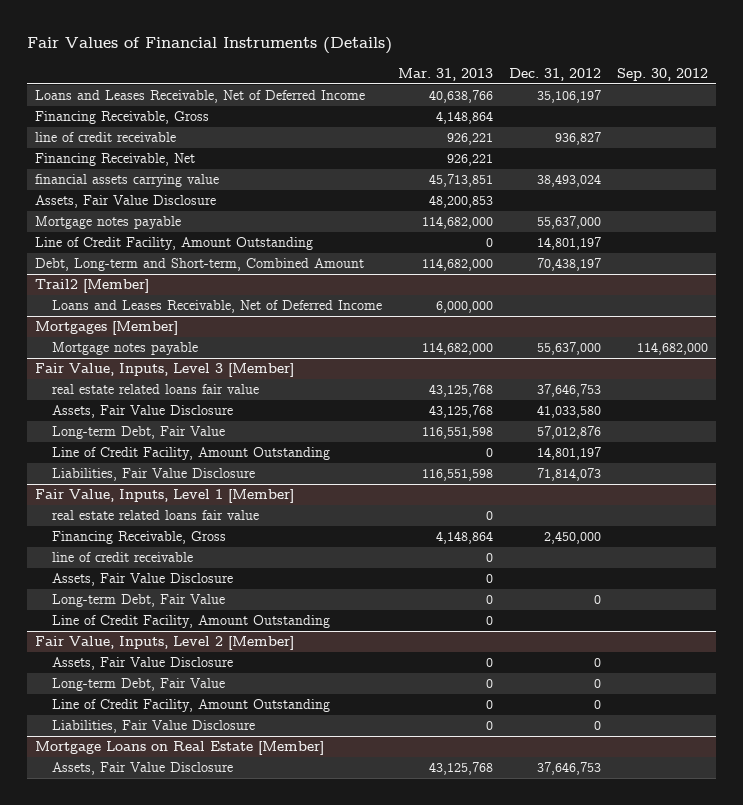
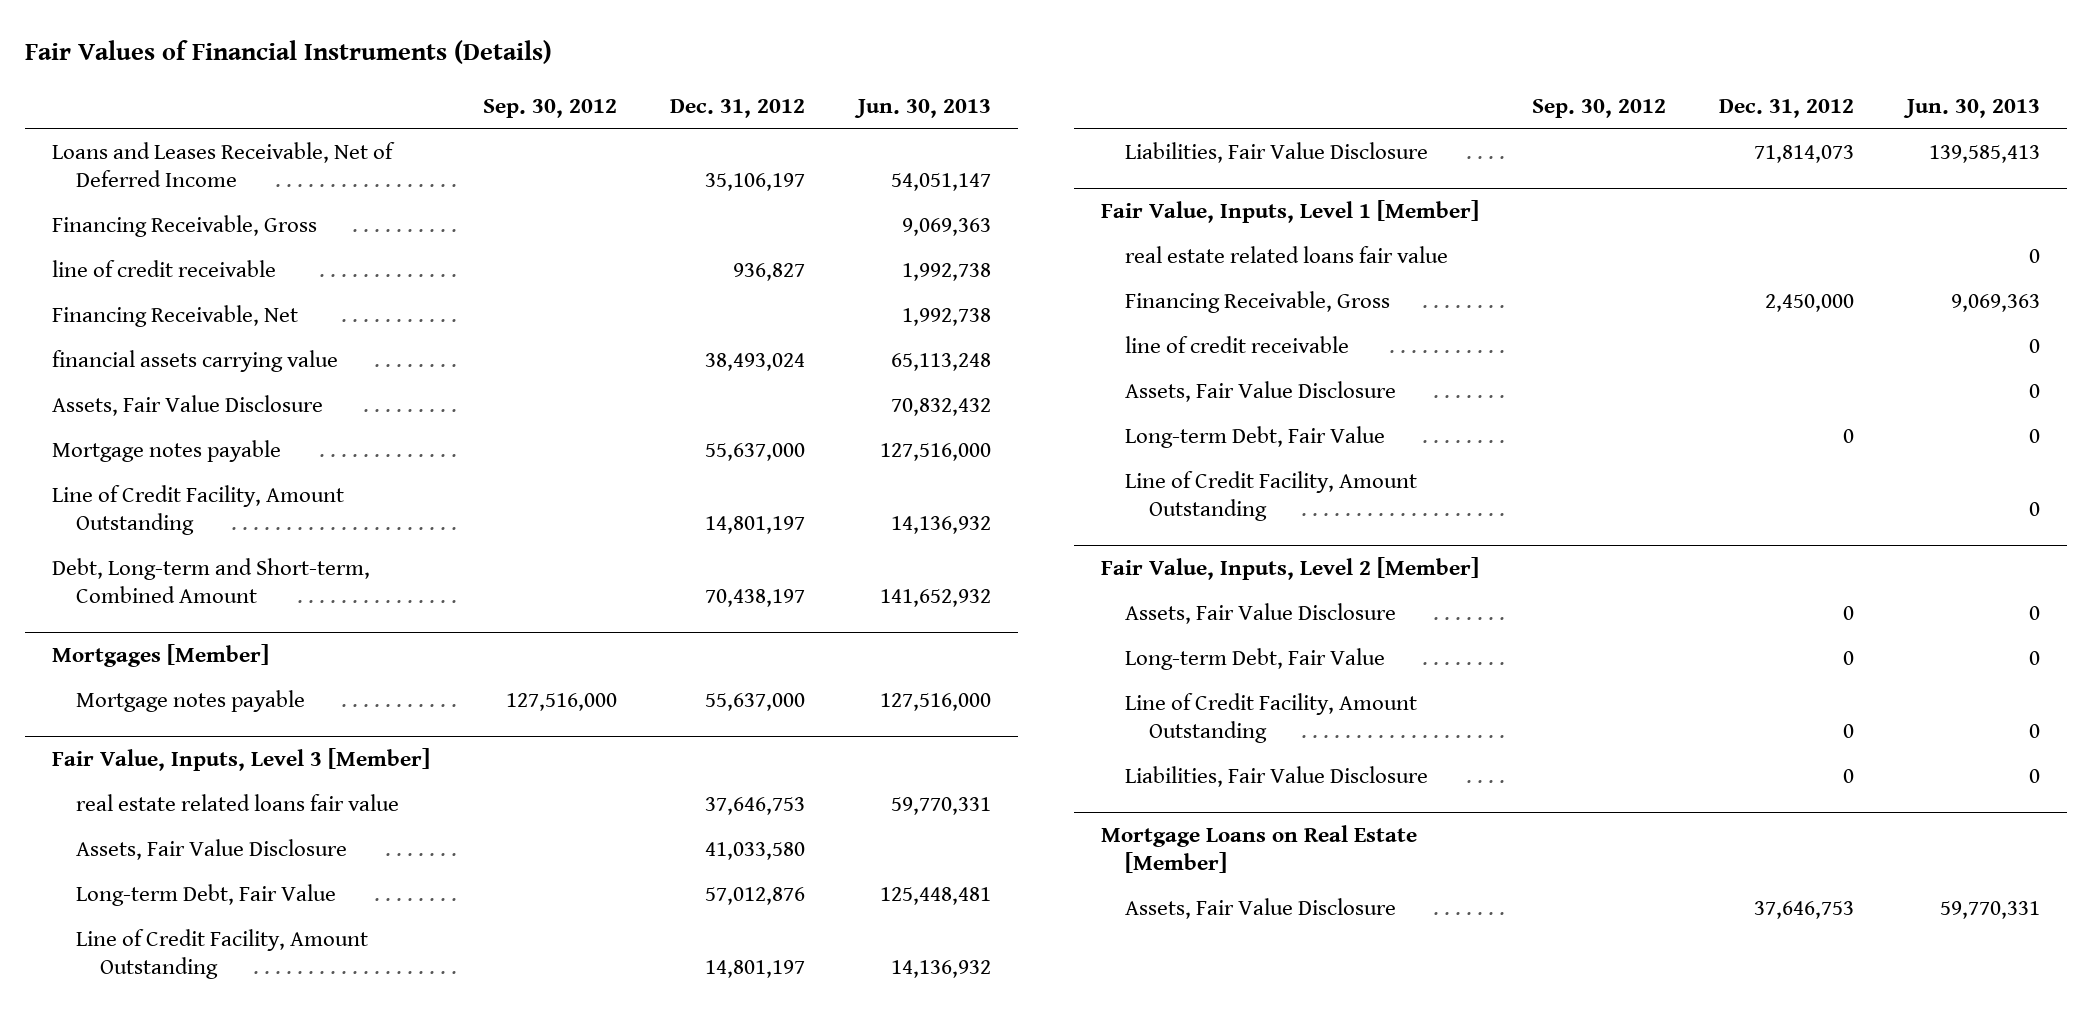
[398,67,494,81] Mar. 31, 2013 -> none
none -> [854,98,992,118] Jun. 30, 2013
[34,279,149,294] Trail2 [Member] -> none
[52,300,383,314] Loans and Leases Receivable, Net of Deferred Income -> none
[637,342,709,356] 114,682,000 -> [506,692,618,711] 127,516,000

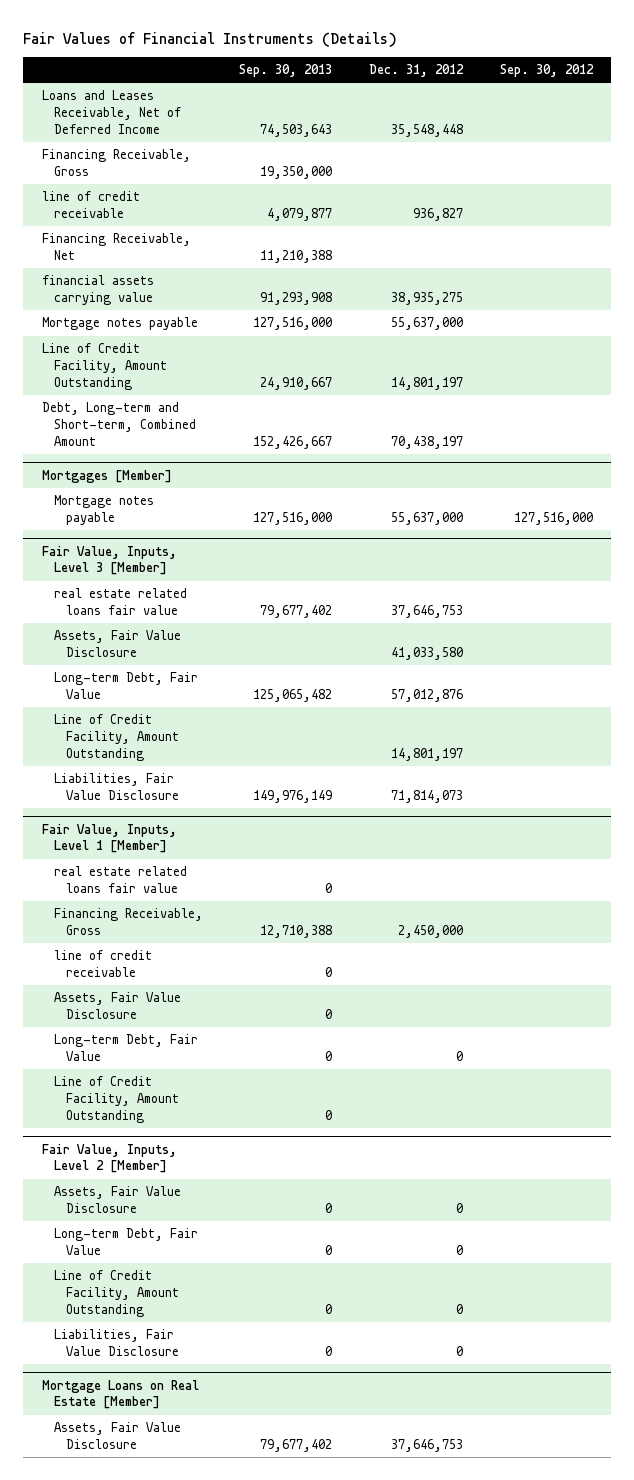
[854,98,992,118] Jun. 30, 2013 -> none
none -> [239,63,333,77] Sep. 30, 2013
[705,172,806,191] 35,106,197 -> [391,123,464,137] 35,548,448
[52,394,324,416] Assets, Fair Value Disclosure -> none
[705,352,806,371] 38,493,024 -> [391,292,464,306] 38,935,275

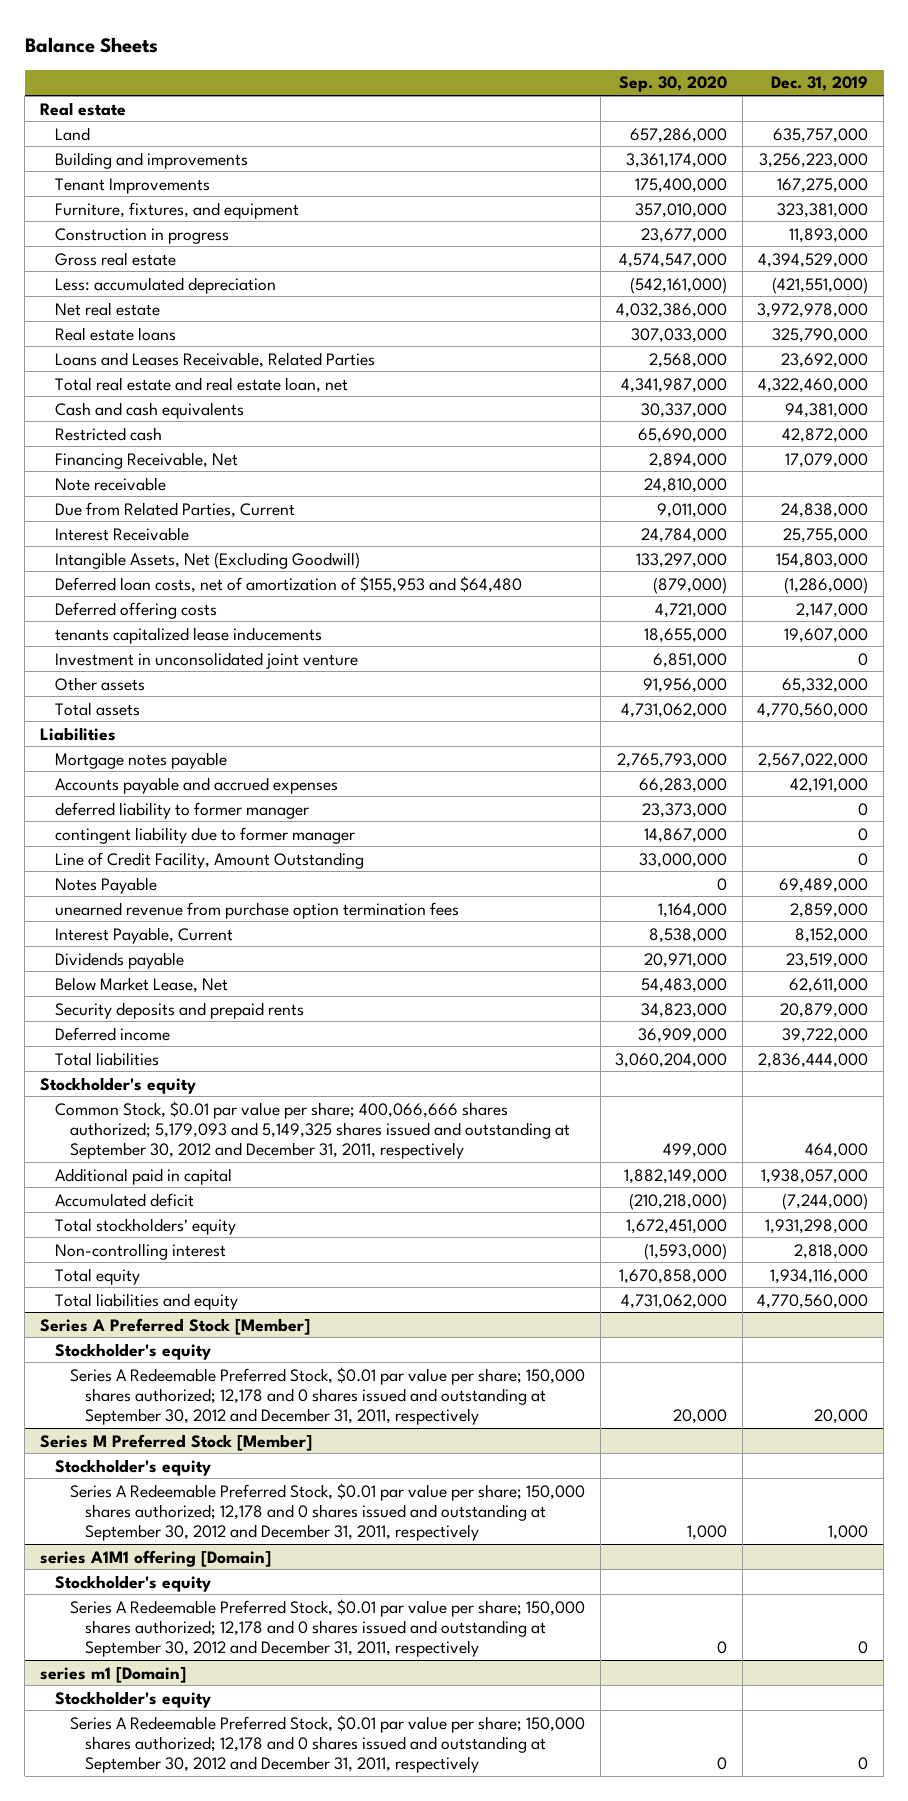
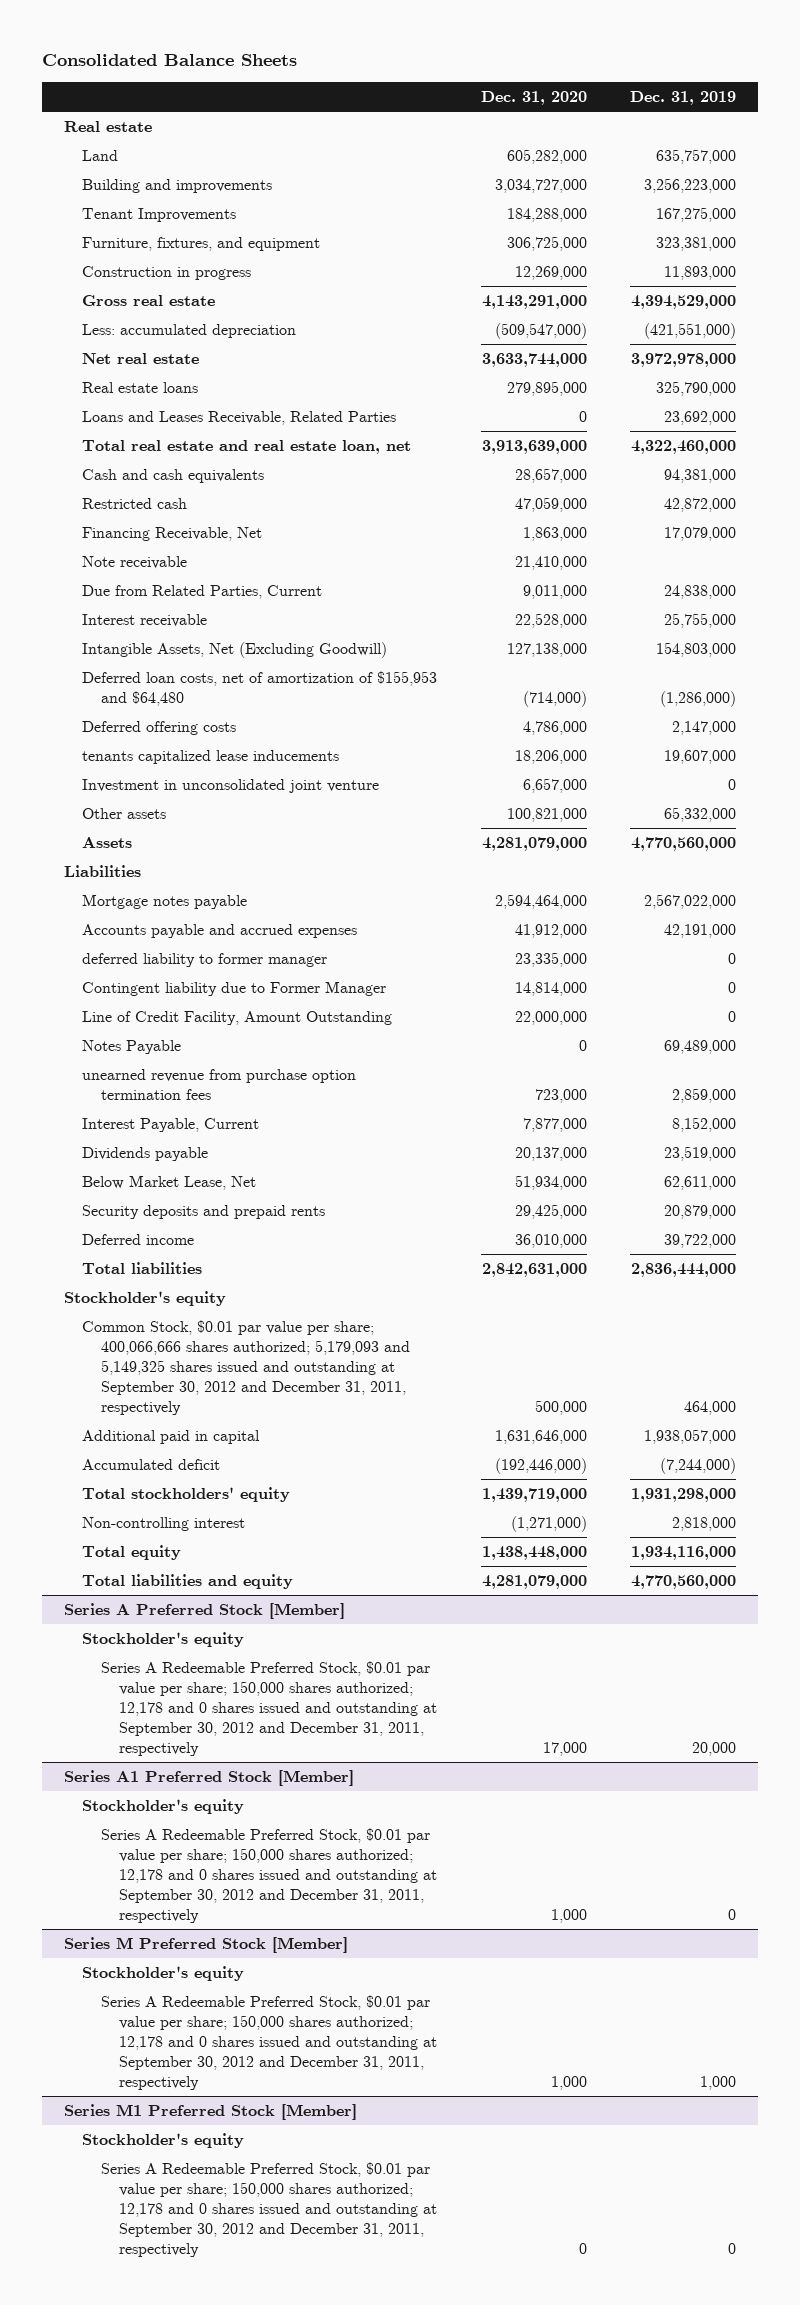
[24,37,158,54] Balance Sheets -> [42,54,298,67] Consolidated Balance Sheets
[619,76,728,93] Sep. 30, 2020 -> none
none -> [480,91,587,106] Dec. 31, 2020
[54,526,189,541] Interest Receivable -> [82,614,208,628] Interest receivable
[54,701,140,716] Total assets -> [82,837,133,849] Assets
[54,826,355,844] contingent liability due to former manager -> [82,981,387,997] Contingent liability due to Former Manager
none -> [63,1770,354,1787] Series A1 Preferred Stock [Member]
none -> [82,1799,245,1815] Stockholder's equity
none -> [100,1828,437,1923] Series A Redeemable Preferred Stock, $0.01 par value per share; 150,000 shares authorized; 12,178 and 0 shares issued and outstanding at September 30, 2012 and December 31, 2011, respectively
[39,1549,271,1567] series A1M1 offering [Domain] -> none
[54,1574,211,1592] Stockholder's equity -> none
[70,1598,586,1658] Series A Redeemable Preferred Stock, $0.01 par value per share; 150,000 shares authorized; 12,178 and 0 shares issued and outstanding at September 30, 2012 and December 31, 2011, respectively -> none
[39,1665,186,1683] series m1 [Domain] -> none
none -> [63,2104,357,2121] Series M1 Preferred Stock [Member]

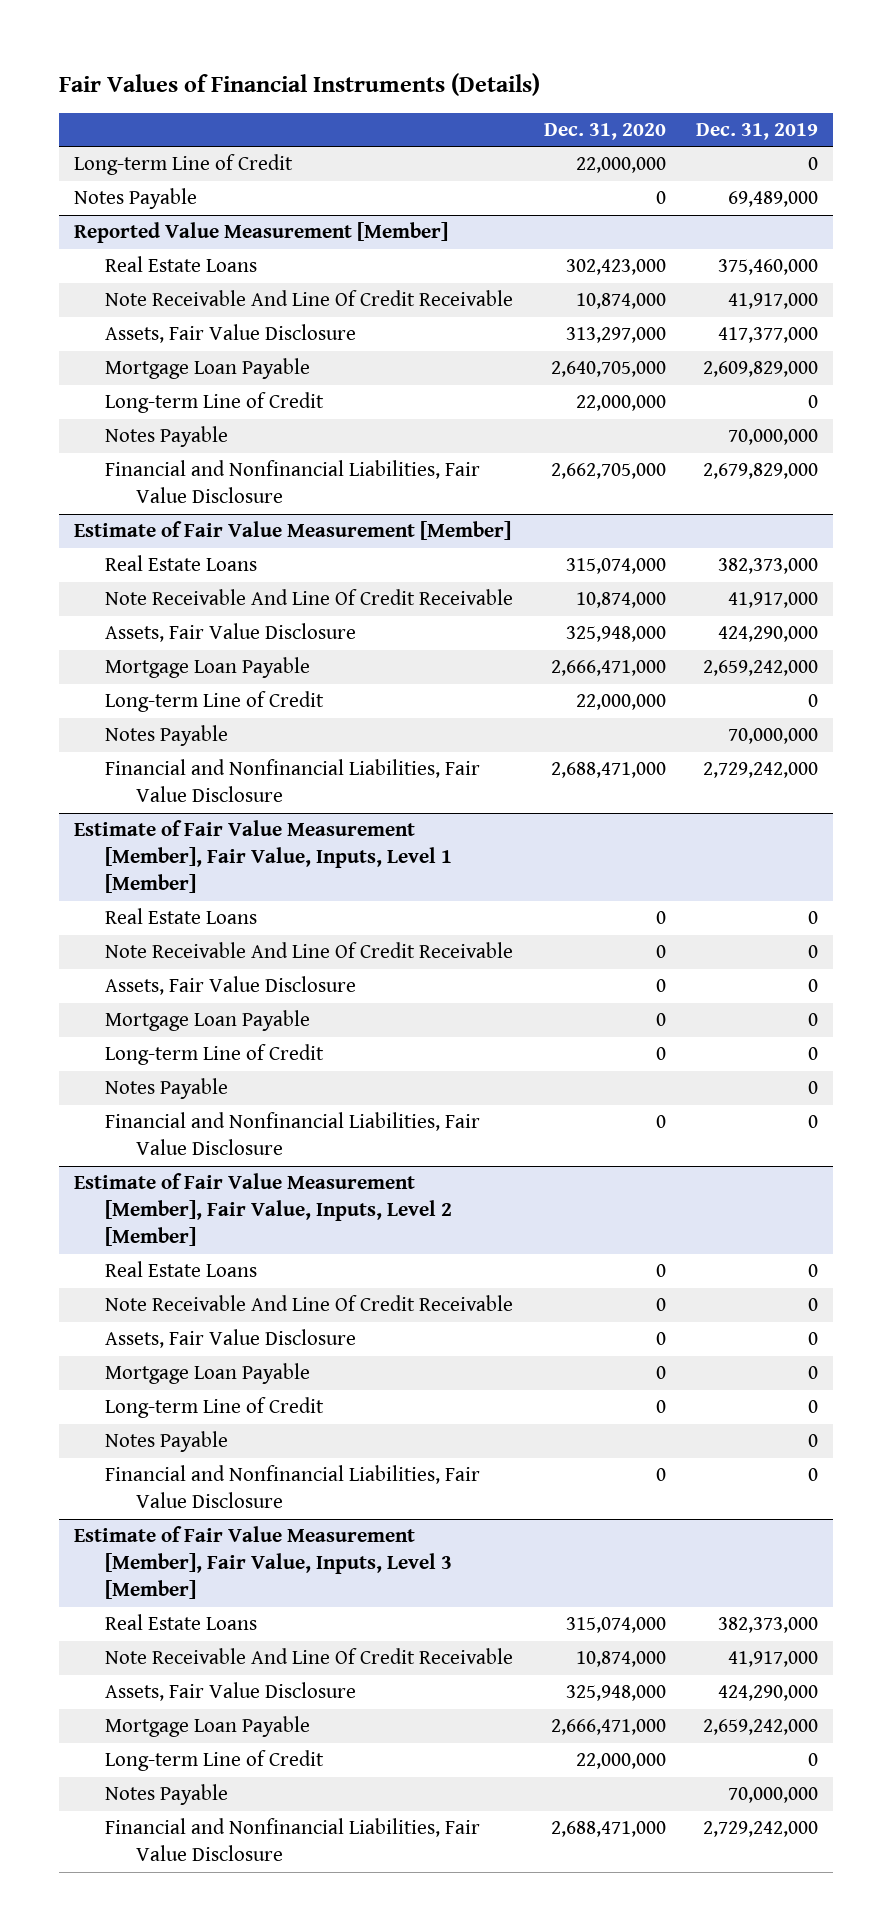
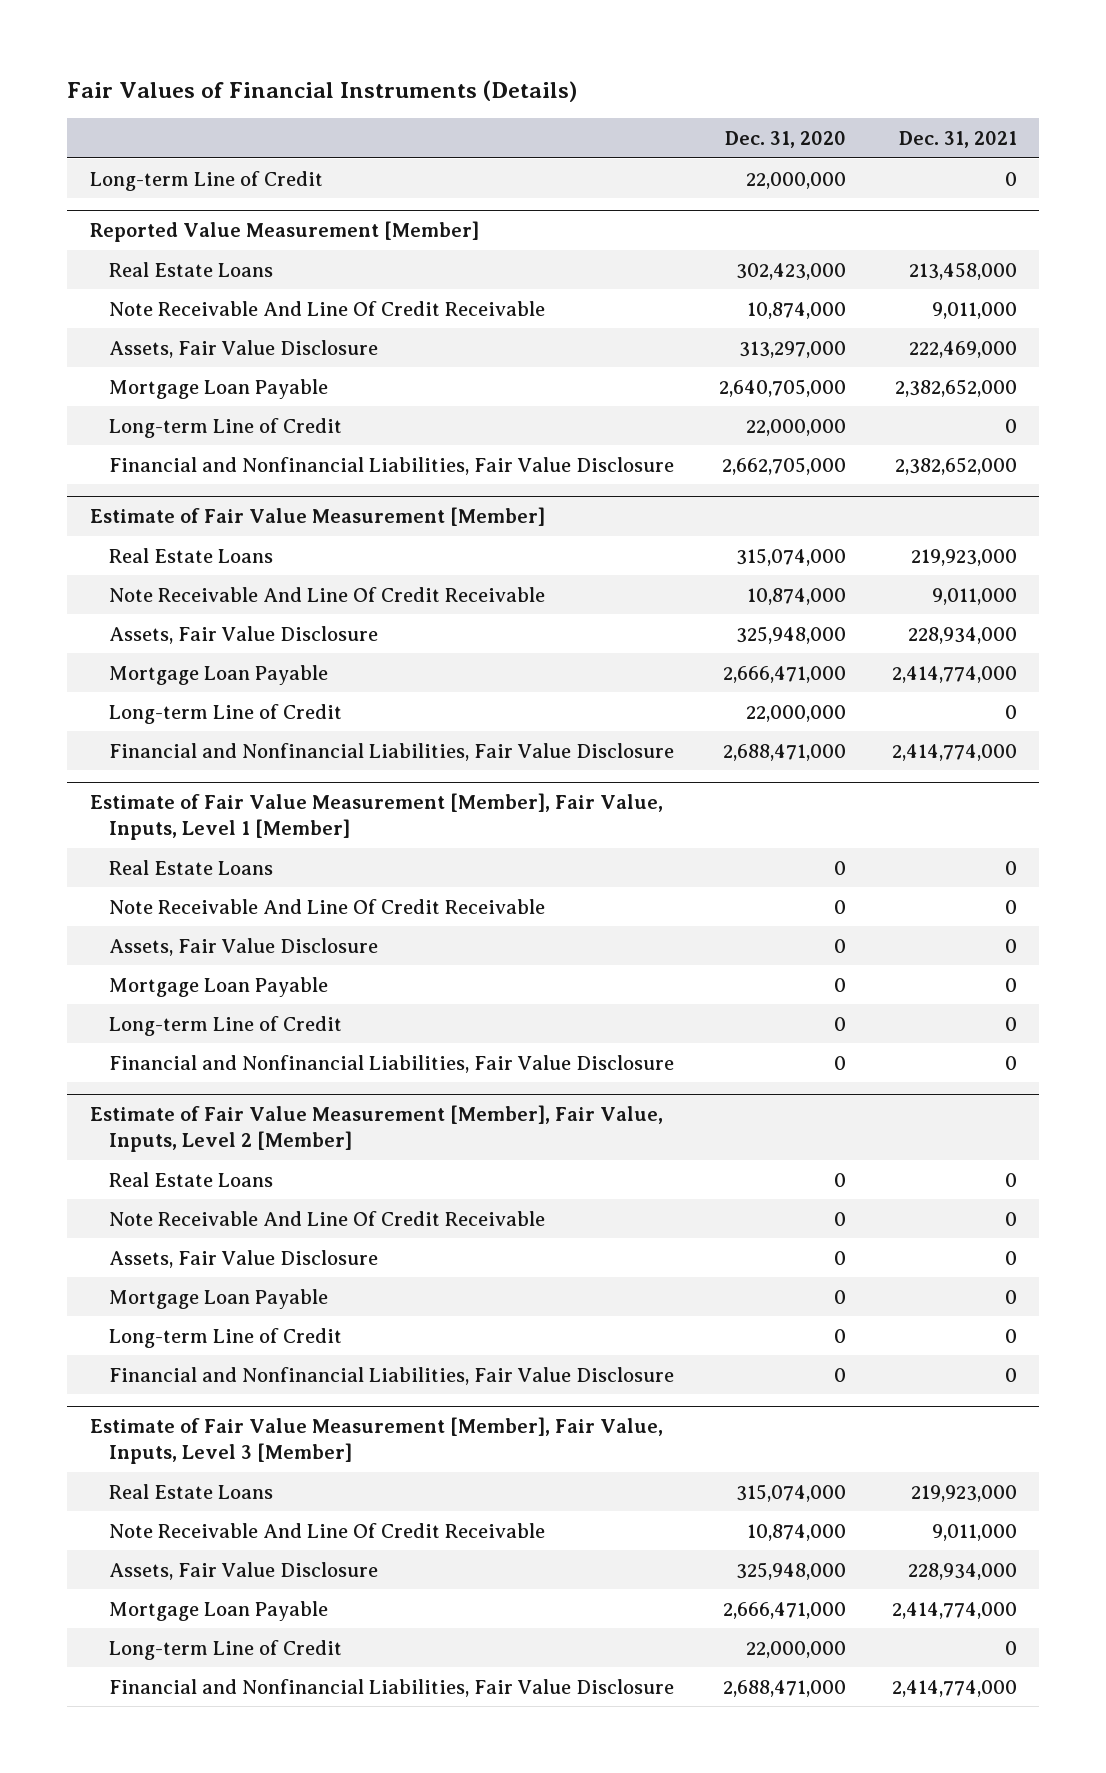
[696,123,819,141] Dec. 31, 2019 -> none
none -> [898,130,1017,148] Dec. 31, 2021
[74,188,198,210] Notes Payable -> none
[105,426,229,448] Notes Payable -> none
[105,725,229,747] Notes Payable -> none
[105,1078,229,1100] Notes Payable -> none
[105,1431,229,1453] Notes Payable -> none
[105,1784,229,1806] Notes Payable -> none

